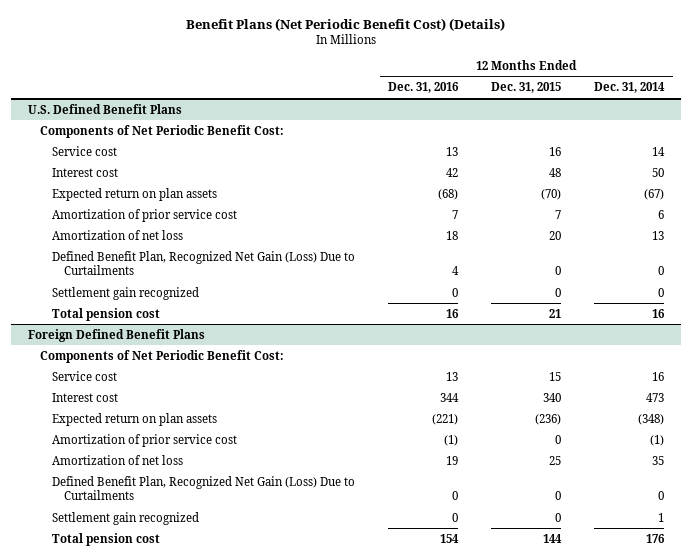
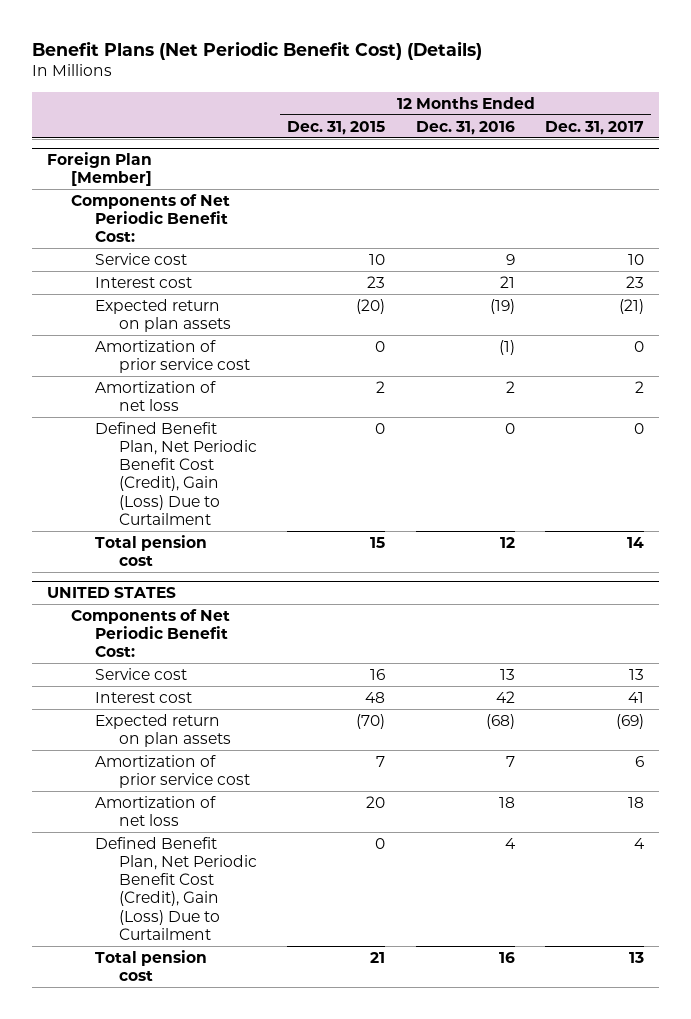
[594,82,666,94] Dec. 31, 2014 -> none
none -> [544,120,644,135] Dec. 31, 2017
[27,103,182,114] U.S. Defined Benefit Plans -> none
none -> [47,151,153,187] Foreign Plan [Member]
none -> [94,252,187,265] Service cost
none -> [94,276,192,288] Interest cost
none -> [94,298,231,333] Expected return on plan assets
none -> [94,339,250,374] Amortization of prior service cost
none -> [94,380,216,412] Amortization of net loss
none -> [94,421,257,525] Defined Benefit Plan, Net Periodic Benefit Cost (Credit), Gain (Loss) Due to Curtailment
none -> [94,534,207,567] Total pension cost
none -> [47,586,177,598] UNITED STATES
none -> [71,608,231,658] Components of Net Periodic Benefit Cost:
[52,286,200,300] Settlement gain recognized -> none
[52,250,356,276] Defined Benefit Plan, Recognized Net Gain (Loss) Due to Curtailments -> [94,836,257,940] Defined Benefit Plan, Net Periodic Benefit Cost (Credit), Gain (Loss) Due to Curtailment
[27,328,205,342] Foreign Defined Benefit Plans -> none
[39,349,284,363] Components of Net Periodic Benefit Cost: -> none
[52,370,118,381] Service cost -> none
[52,392,119,402] Interest cost -> none
[52,412,218,426] Expected return on plan assets -> none
[52,433,238,447] Amortization of prior service cost -> none
[52,454,184,465] Amortization of net loss -> none
[52,475,356,501] Defined Benefit Plan, Recognized Net Gain (Loss) Due to Curtailments -> none
[52,511,200,525] Settlement gain recognized -> none
[52,532,161,546] Total pension cost -> none

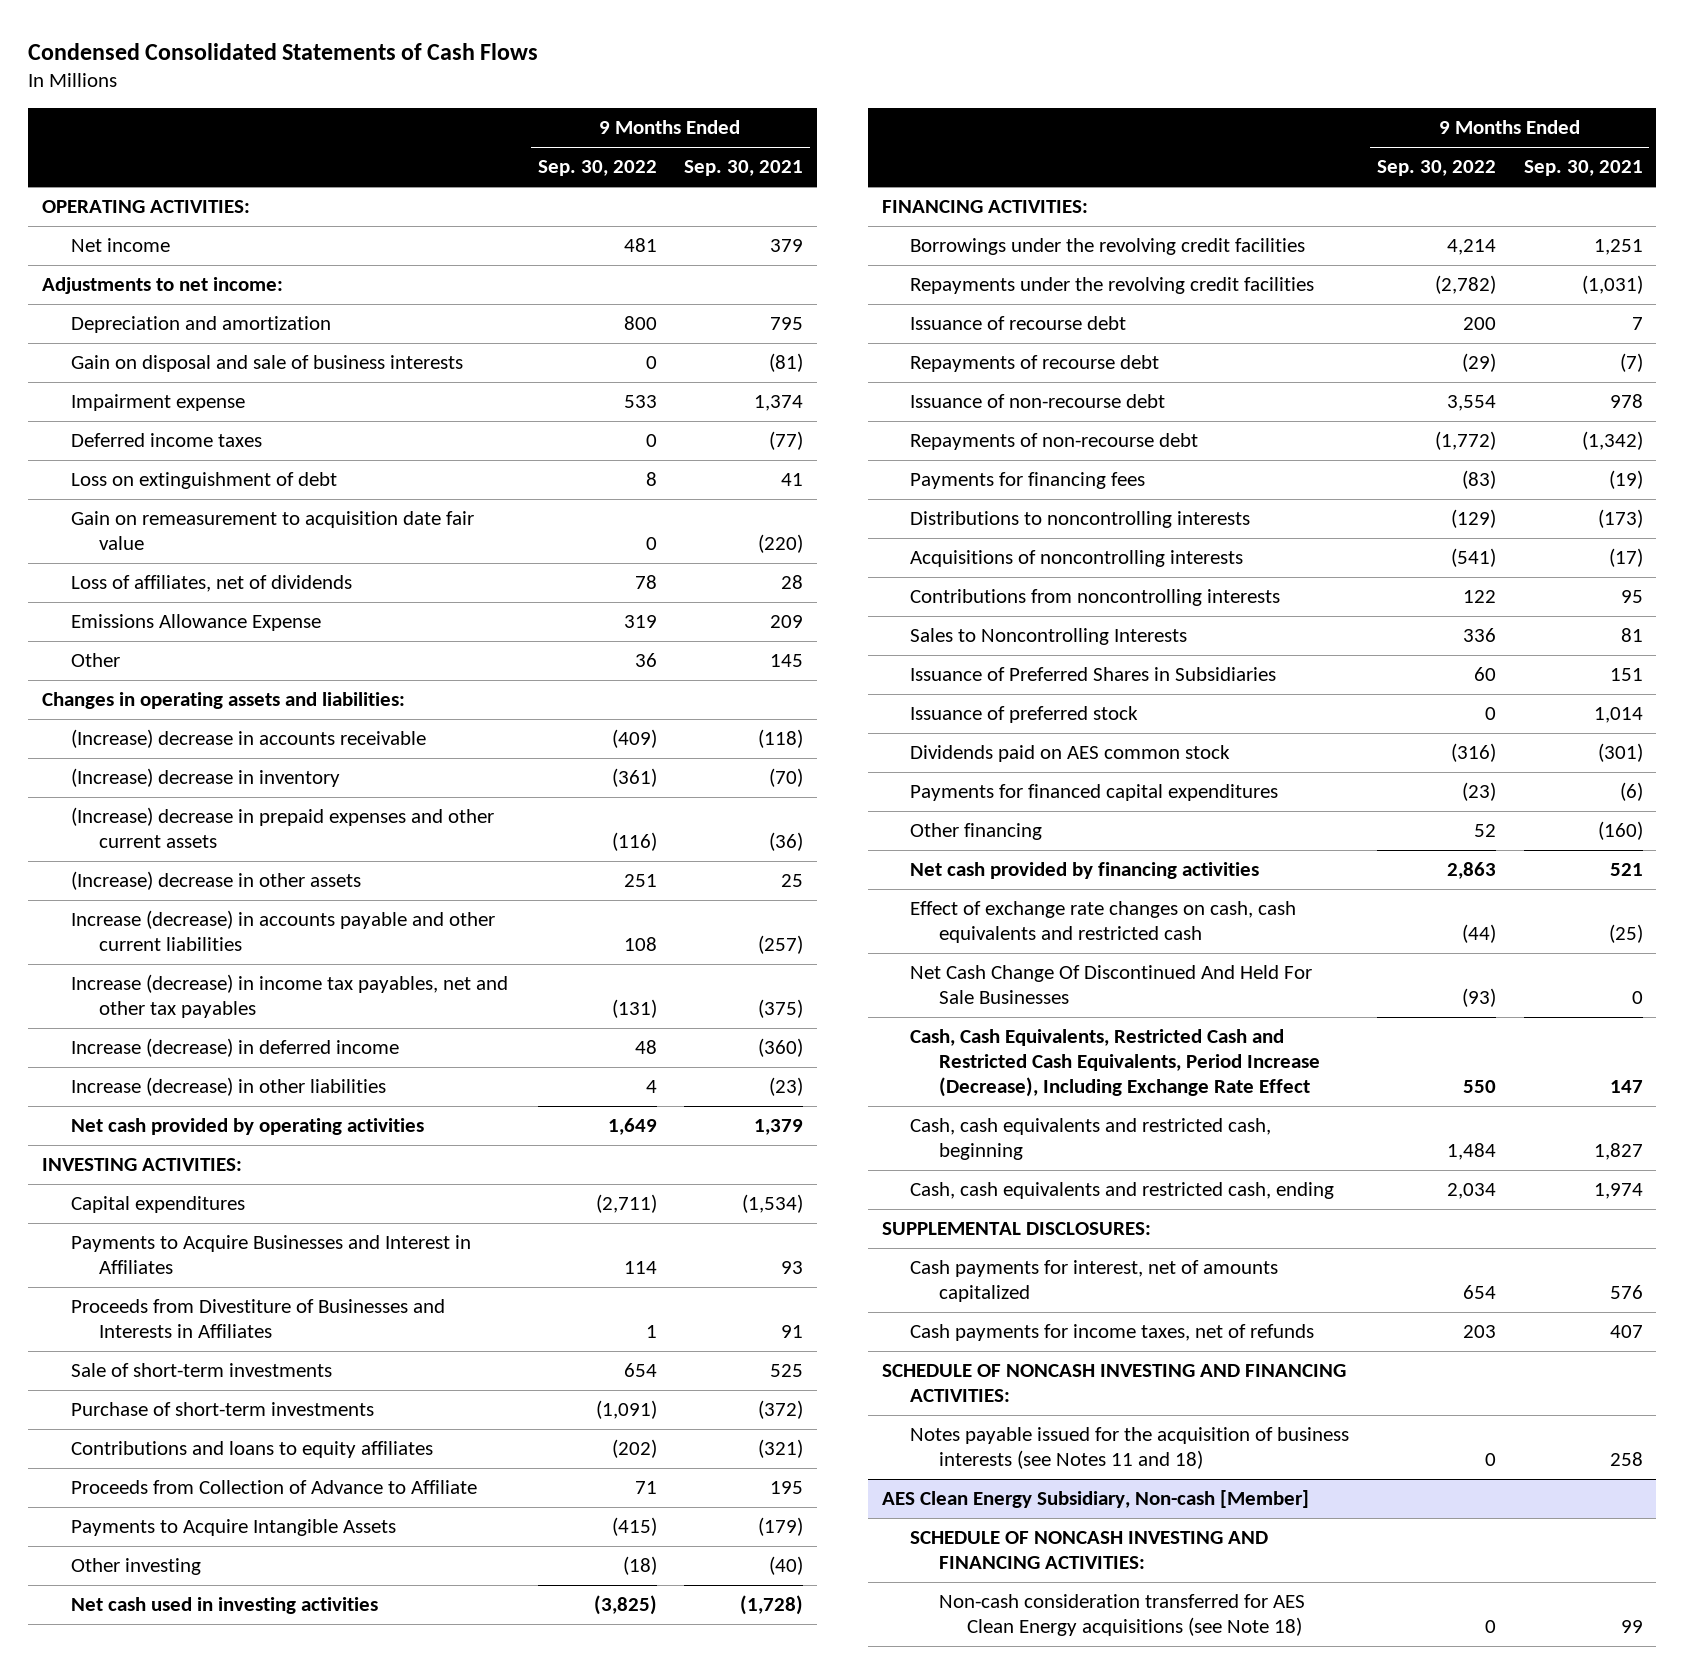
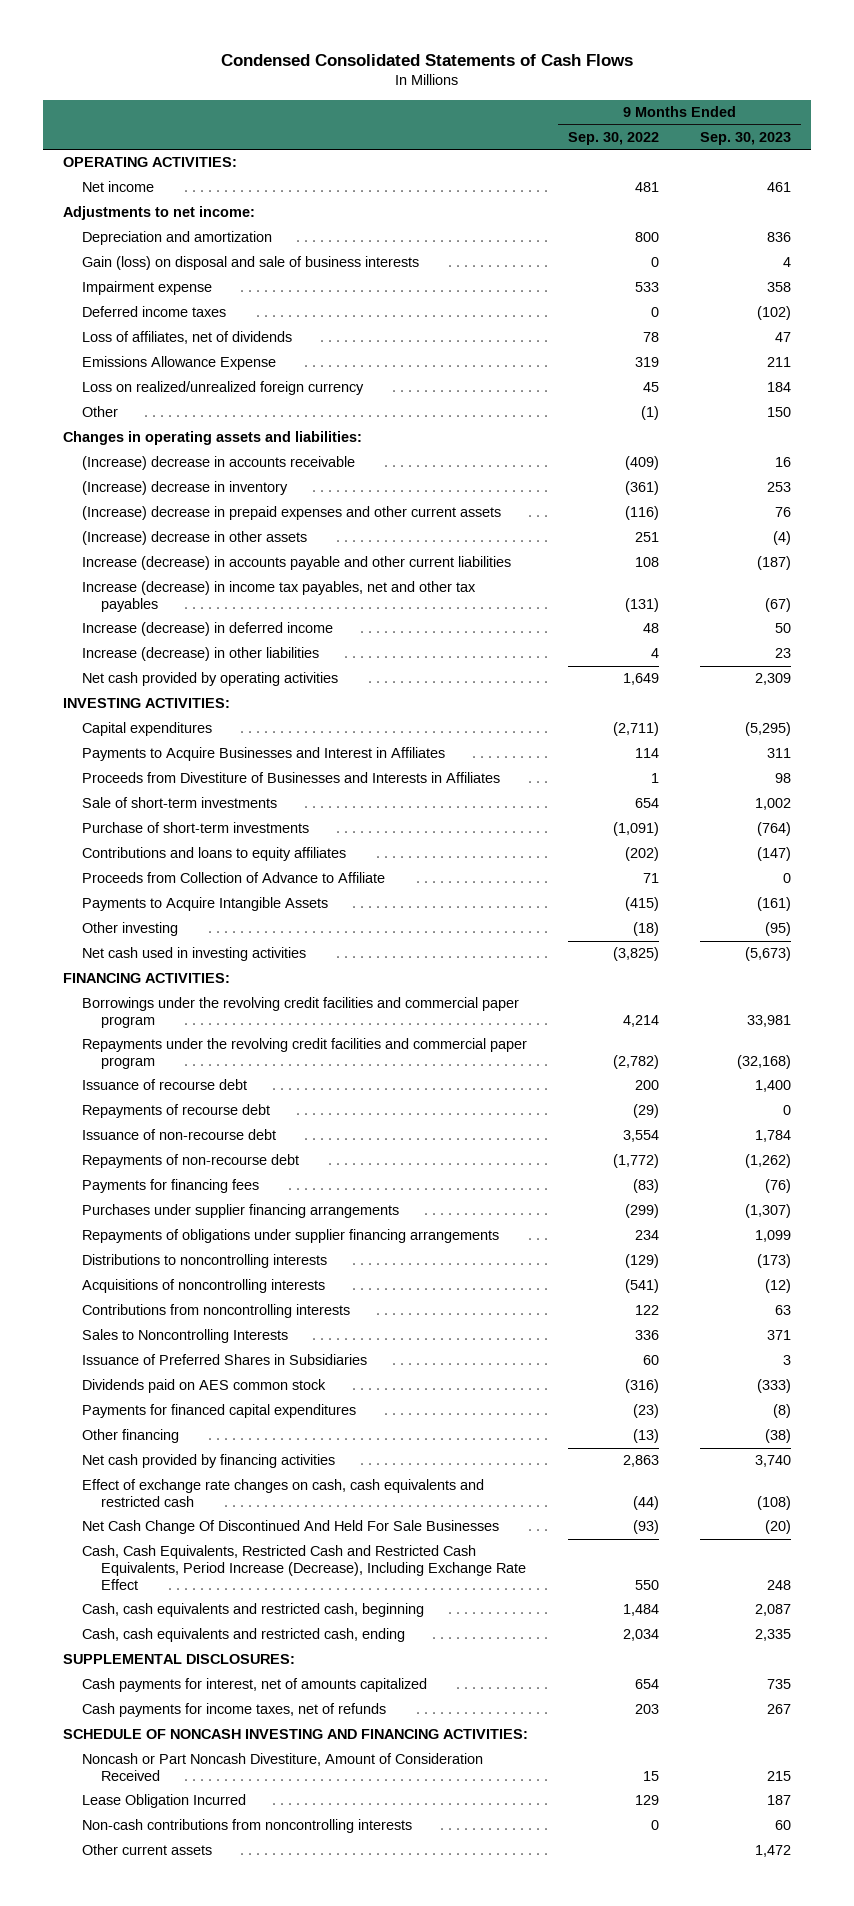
[684,160,804,177] Sep. 30, 2021 -> none
none -> [699,131,791,145] Sep. 30, 2023
[70,355,463,373] Gain on disposal and sale of business interests -> [81,256,419,271] Gain (loss) on disposal and sale of business interests
[70,472,337,490] Loss on extinguishment of debt -> none
[70,511,474,551] Gain on remeasurement to acquisition date fair value -> none
none -> [81,381,364,396] Loss on realized/unrealized foreign currency
[634,653,657,668] 36 -> [641,406,660,421] (1)
[910,238,1306,256] Borrowings under the revolving credit facilities -> [81,997,519,1029] Borrowings under the revolving credit facilities and commercial paper program
[910,277,1315,295] Repayments under the revolving credit facilities -> [81,1038,527,1070] Repayments under the revolving credit facilities and commercial paper program
none -> [81,1204,399,1219] Purchases under supplier financing arrangements
none -> [81,1229,499,1244] Repayments of obligations under supplier financing arrangements
[910,706,1139,724] Issuance of preferred stock -> none
[1473,824,1496,838] 52 -> [633,1429,660,1444] (13)
[910,1427,1350,1470] Notes payable issued for the acquisition of business interests (see Notes 11 and 18) -> none
[881,1490,1309,1509] AES Clean Energy Subsidiary, Non-cash [Member] -> none
[910,1531,1269,1570] SCHEDULE OF NONCASH INVESTING AND FINANCING ACTIVITIES: -> none
[938,1594,1305,1637] Non-cash consideration transferred for AES Clean Energy acquisitions (see Note 18) -> none
none -> [81,1753,483,1782] Noncash or Part Noncash Divestiture, Amount of Consideration Received
none -> [81,1794,246,1809] Lease Obligation Incurred
none -> [81,1819,412,1834] Non-cash contributions from noncontrolling interests
none -> [81,1844,212,1856] Other current assets

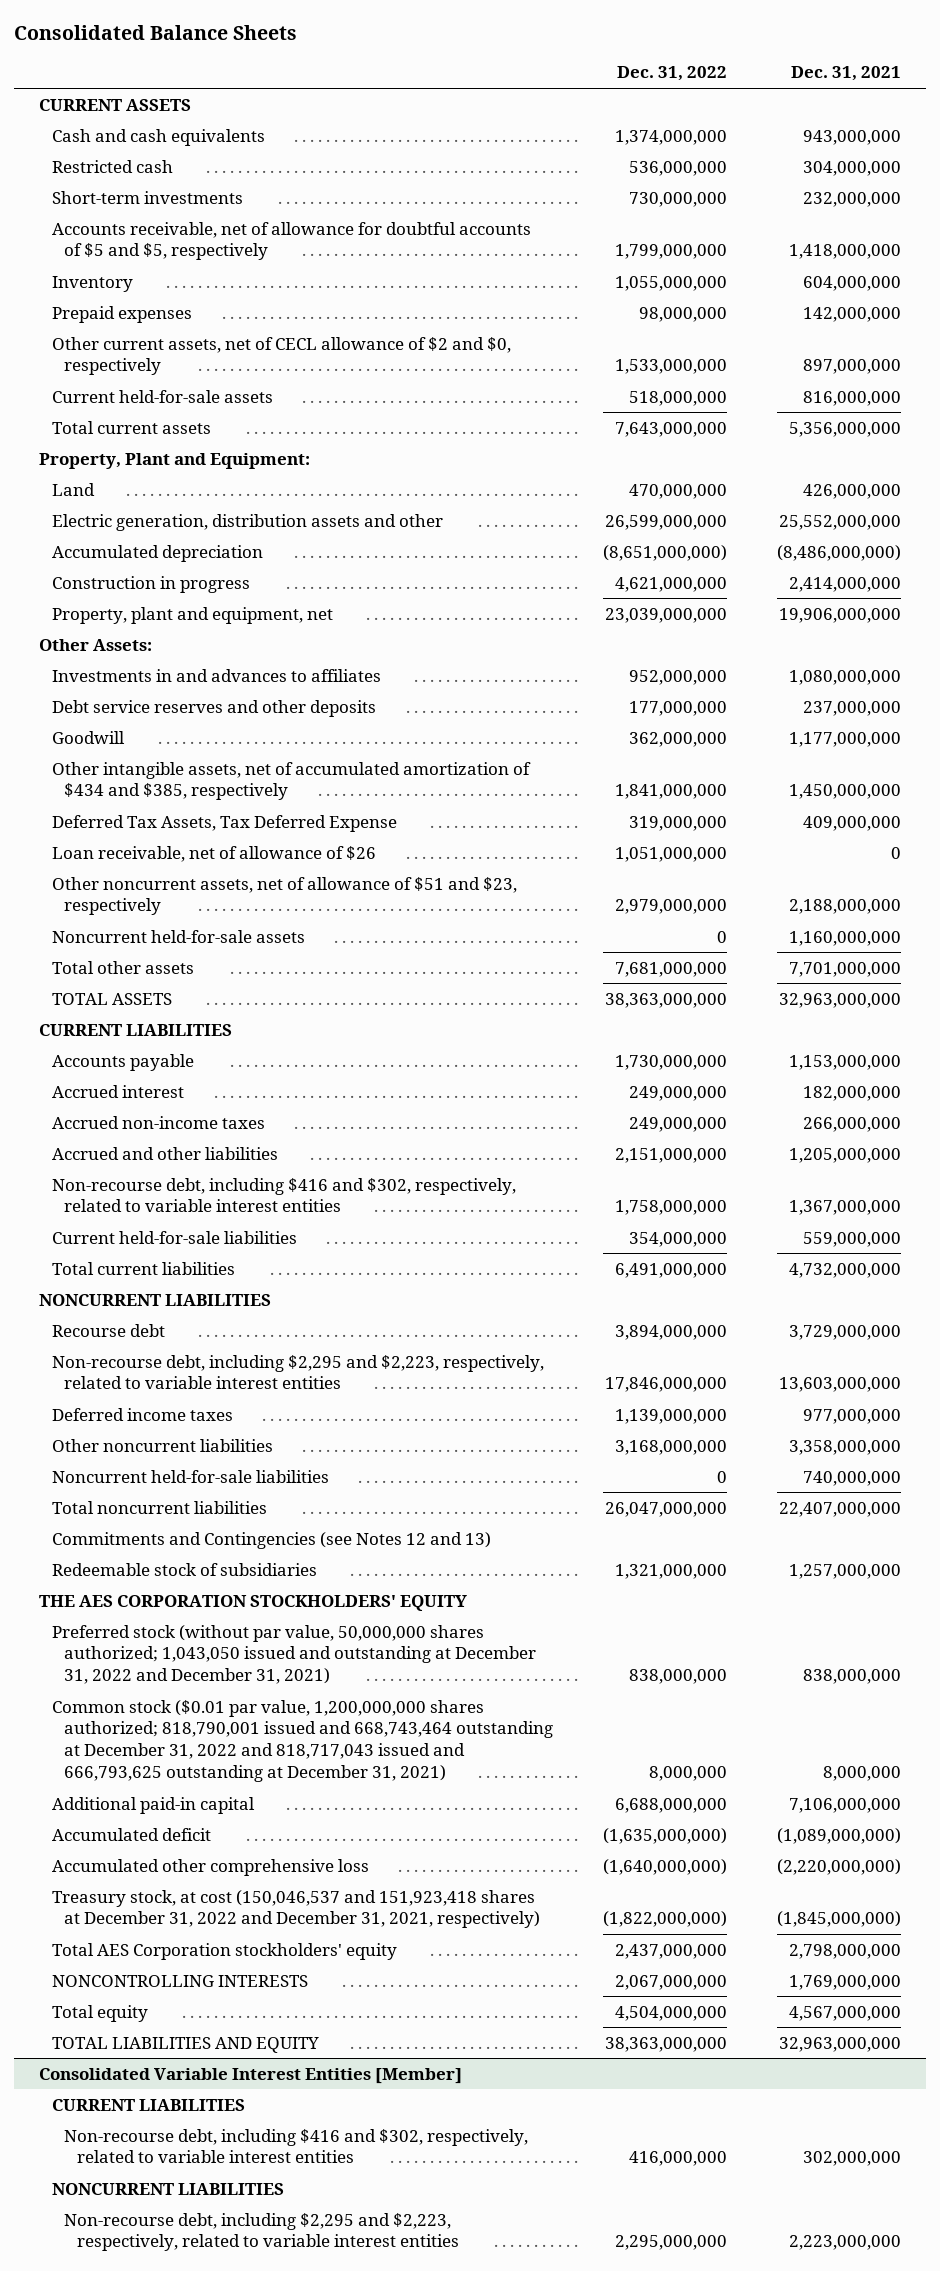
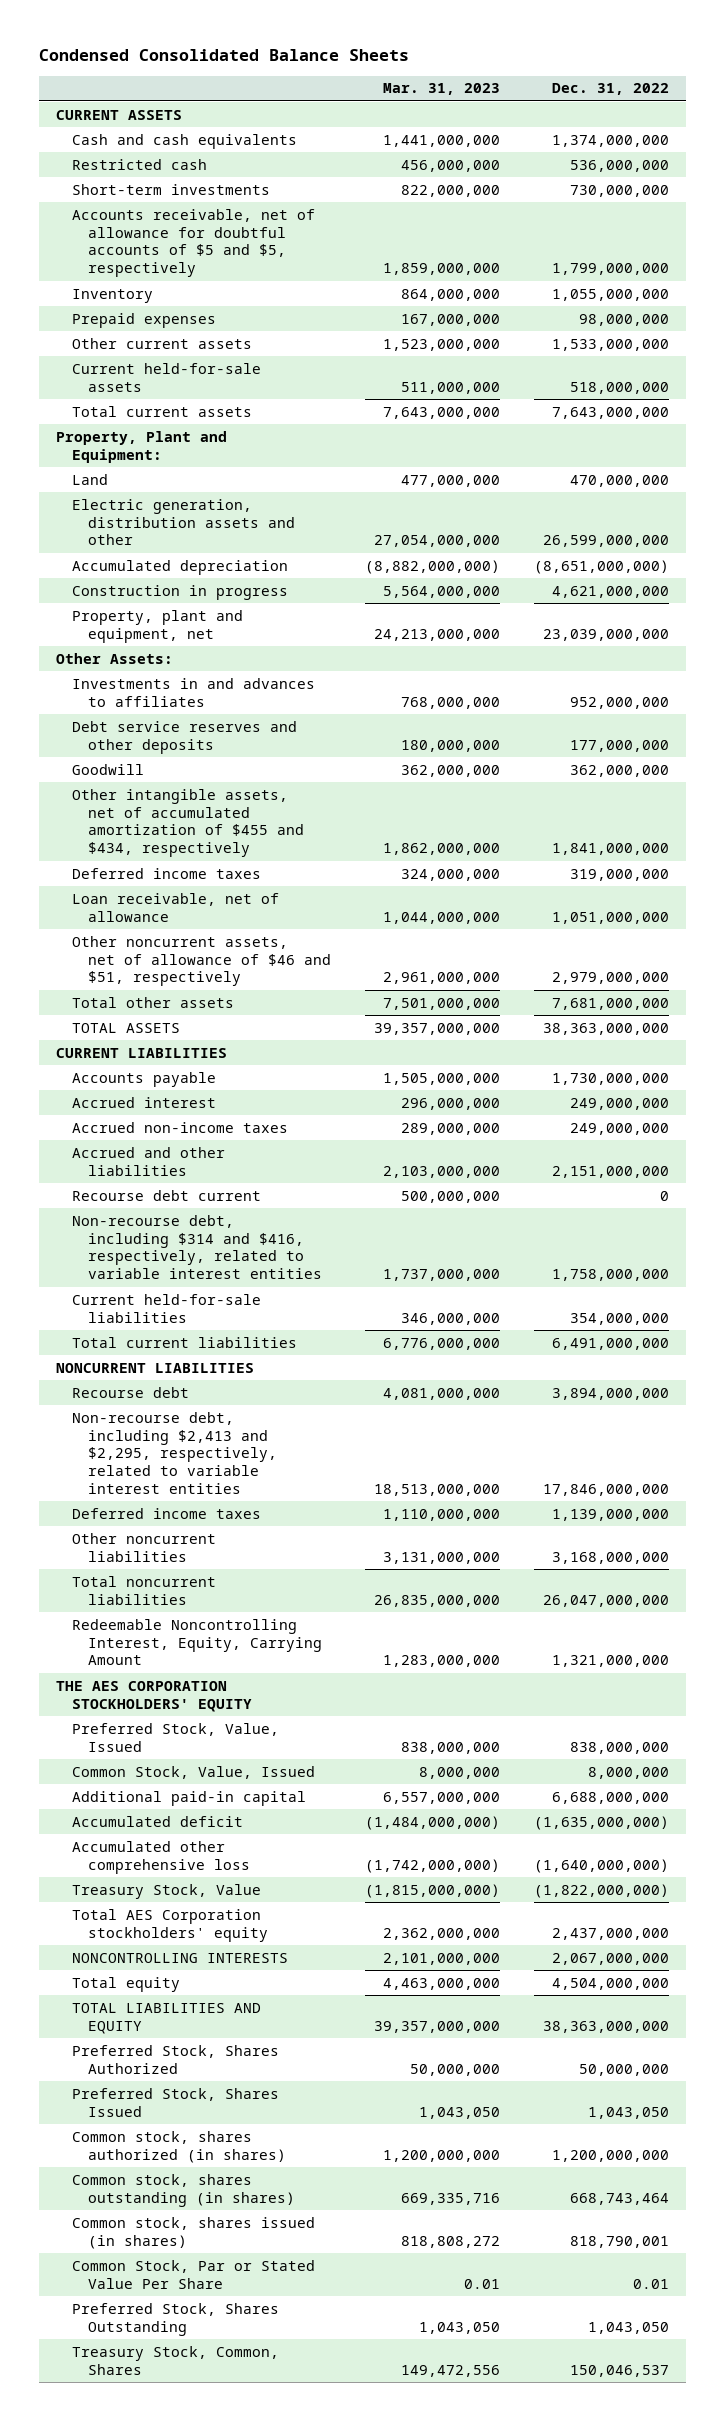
[13,24,297,40] Consolidated Balance Sheets -> [39,49,410,62] Condensed Consolidated Balance Sheets
[790,66,901,82] Dec. 31, 2021 -> none
none -> [383,83,501,96] Mar. 31, 2023
[51,336,511,376] Other current assets, net of CECL allowance of $2 and $0, respectively -> [72,337,253,349] Other current assets
[51,929,305,943] Noncurrent held-for-sale assets -> none
[51,761,531,801] Other intangible assets, net of accumulated amortization of $434 and $385, respectively -> [72,788,305,858] Other intangible assets, net of accumulated amortization of $455 and $434, respectively
[51,814,397,832] Deferred Tax Assets, Tax Deferred Expense -> [72,867,262,879] Deferred income taxes
[51,845,376,862] Loan receivable, net of allowance of $26 -> [72,892,280,922] Loan receivable, net of allowance
[51,876,517,916] Other noncurrent assets, net of allowance of $51 and $23, respectively -> [72,935,332,987] Other noncurrent assets, net of allowance of $46 and $51, respectively
none -> [72,1189,262,1201] Recourse debt current
[51,1177,516,1213] Non-recourse debt, including $416 and $302, respectively, related to variable interest entities -> [72,1214,323,1280] Non-recourse debt, including $314 and $416, respectively, related to variable interest entities
[51,1354,544,1390] Non-recourse debt, including $2,295 and $2,223, respectively, related to variable interest entities -> [72,1411,278,1495] Non-recourse debt, including $2,413 and $2,295, respectively, related to variable interest entities
[51,1469,329,1483] Noncurrent held-for-sale liabilities -> none
[51,1531,491,1549] Commitments and Contingencies (see Notes 12 and 13) -> none
[51,1562,317,1576] Redeemable stock of subsidiaries -> [72,1618,323,1666] Redeemable Noncontrolling Interest, Equity, Carrying Amount
[51,1624,537,1685] Preferred stock (without par value, 50,000,000 shares authorized; 1,043,050 issued and outstanding at December 31, 2022 and December 31, 2021) -> [72,1722,280,1752] Preferred Stock, Value, Issued
[51,1699,554,1782] Common stock ($0.01 par value, 1,200,000,000 shares authorized; 818,790,001 issued and 668,743,464 outstanding at December 31, 2022 and 818,717,043 issued and 666,793,625 outstanding at December 31, 2021) -> [72,1765,316,1779] Common Stock, Value, Issued
[51,1889,541,1929] Treasury stock, at cost (150,046,537 and 151,923,418 shares at December 31, 2022 and December 31, 2021, respectively) -> [72,1883,262,1899] Treasury Stock, Value
[38,2067,462,2084] Consolidated Variable Interest Entities [Member] -> none
[51,2098,245,2111] CURRENT LIABILITIES -> none
[64,2128,529,2164] Non-recourse debt, including $416 and $302, respectively, related to variable interest entities -> none
[51,2182,284,2195] NONCURRENT LIABILITIES -> none
[64,2212,460,2252] Non-recourse debt, including $2,295 and $2,223, respectively, related to variable interest entities -> none
none -> [72,2044,280,2074] Preferred Stock, Shares Authorized
none -> [72,2087,280,2117] Preferred Stock, Shares Issued
none -> [72,2130,287,2163] Common stock, shares authorized (in shares)
none -> [72,2173,296,2207] Common stock, shares outstanding (in shares)
none -> [72,2216,316,2249] Common stock, shares issued (in shares)
none -> [72,2259,316,2289] Common Stock, Par or Stated Value Per Share
none -> [72,2302,280,2336] Preferred Stock, Shares Outstanding
none -> [72,2345,280,2375] Treasury Stock, Common, Shares

